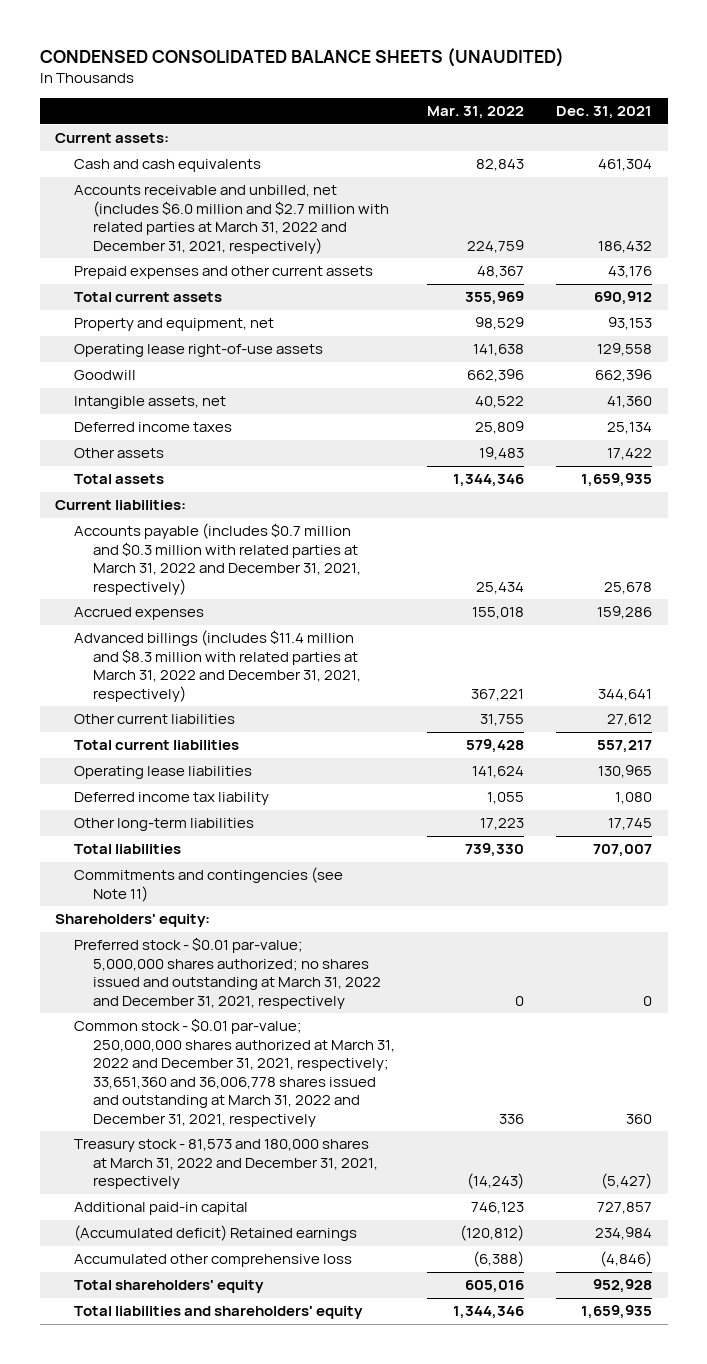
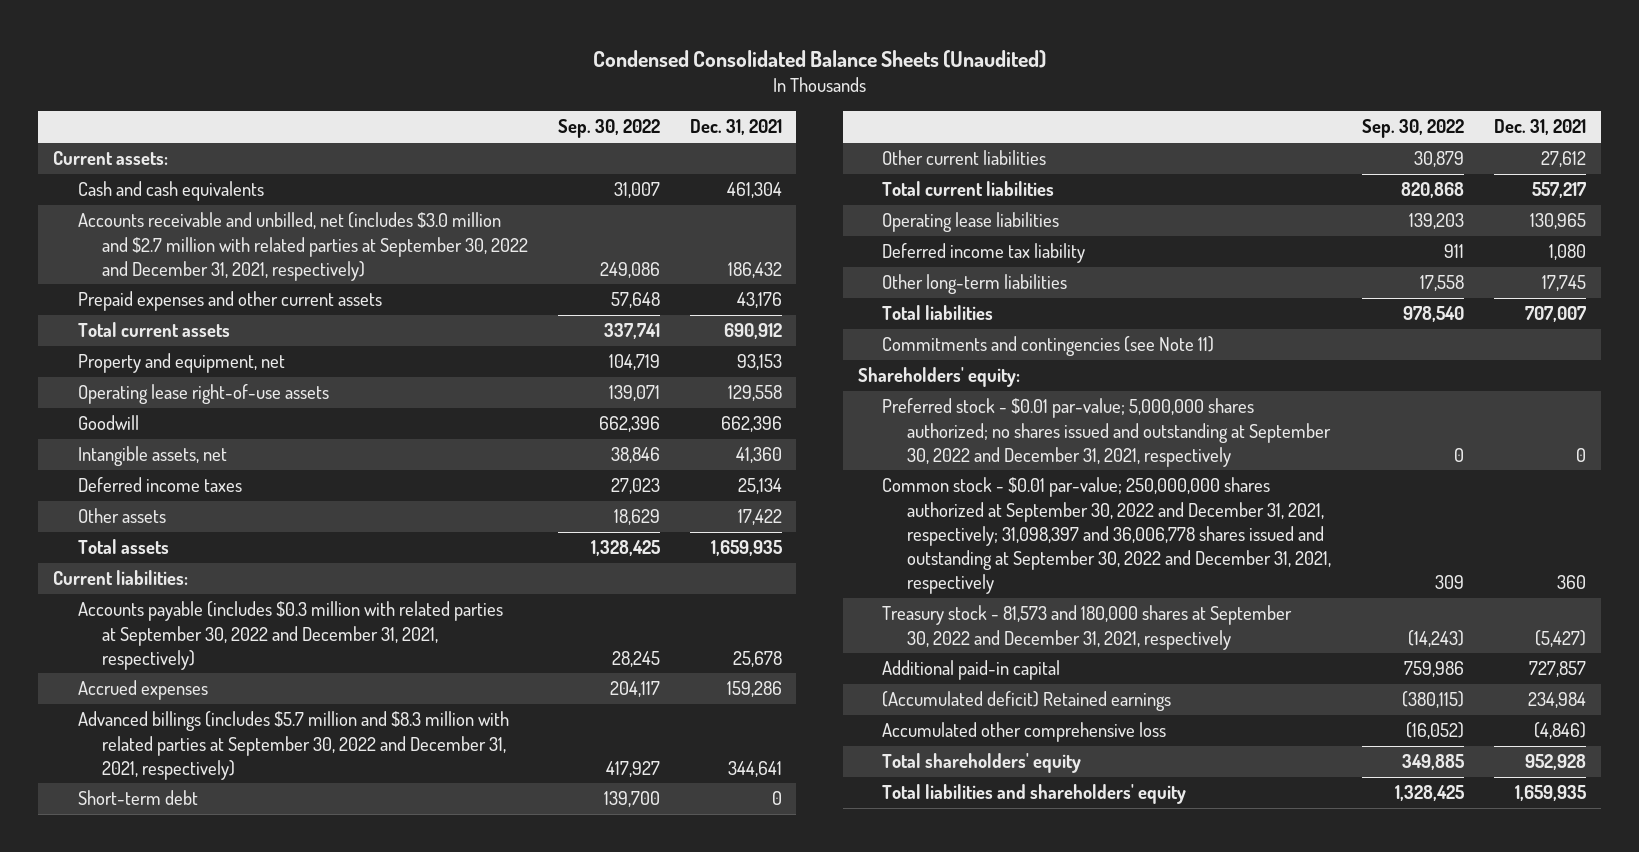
[39,47,564,67] CONDENSED CONSOLIDATED BALANCE SHEETS (UNAUDITED) -> [592,50,1046,69] Condensed Consolidated Balance Sheets (Unaudited)
[426,106,524,120] Mar. 31, 2022 -> none
none -> [557,119,660,139] Sep. 30, 2022
[74,185,390,254] Accounts receivable and unbilled, net (includes $6.0 million and $2.7 million with related parties at March 31, 2022 and December 31, 2021, respectively) -> [77,212,529,281] Accounts receivable and unbilled, net (includes $3.0 million and $2.7 million with related parties at September 30, 2022 and December 31, 2021, respectively)
[74,523,362,595] Accounts payable (includes $0.7 million and $0.3 million with related parties at March 31, 2022 and December 31, 2021, respectively) -> [77,601,503,670] Accounts payable (includes $0.3 million with related parties at September 30, 2022 and December 31, 2021, respectively)
[74,630,362,702] Advanced billings (includes $11.4 million and $8.3 million with related parties at March 31, 2022 and December 31, 2021, respectively) -> [77,711,509,780] Advanced billings (includes $5.7 million and $8.3 million with related parties at September 30, 2022 and December 31, 2021, respectively)
none -> [77,790,198,806] Short-term debt
[74,937,382,1009] Preferred stock - $0.01 par-value; 5,000,000 shares authorized; no shares issued and outstanding at March 31, 2022 and December 31, 2021, respectively -> [882,398,1331,467] Preferred stock - $0.01 par-value; 5,000,000 shares authorized; no shares issued and outstanding at September 30, 2022 and December 31, 2021, respectively
[74,1018,396,1127] Common stock - $0.01 par-value; 250,000,000 shares authorized at March 31, 2022 and December 31, 2021, respectively; 33,651,360 and 36,006,778 shares issued and outstanding at March 31, 2022 and December 31, 2021, respectively -> [882,477,1331,594] Common stock - $0.01 par-value; 250,000,000 shares authorized at September 30, 2022 and December 31, 2021, respectively; 31,098,397 and 36,006,778 shares issued and outstanding at September 30, 2022 and December 31, 2021, respectively
[74,1139,379,1190] Treasury stock - 81,573 and 180,000 shares at March 31, 2022 and December 31, 2021, respectively -> [882,605,1293,650] Treasury stock - 81,573 and 180,000 shares at September 30, 2022 and December 31, 2021, respectively

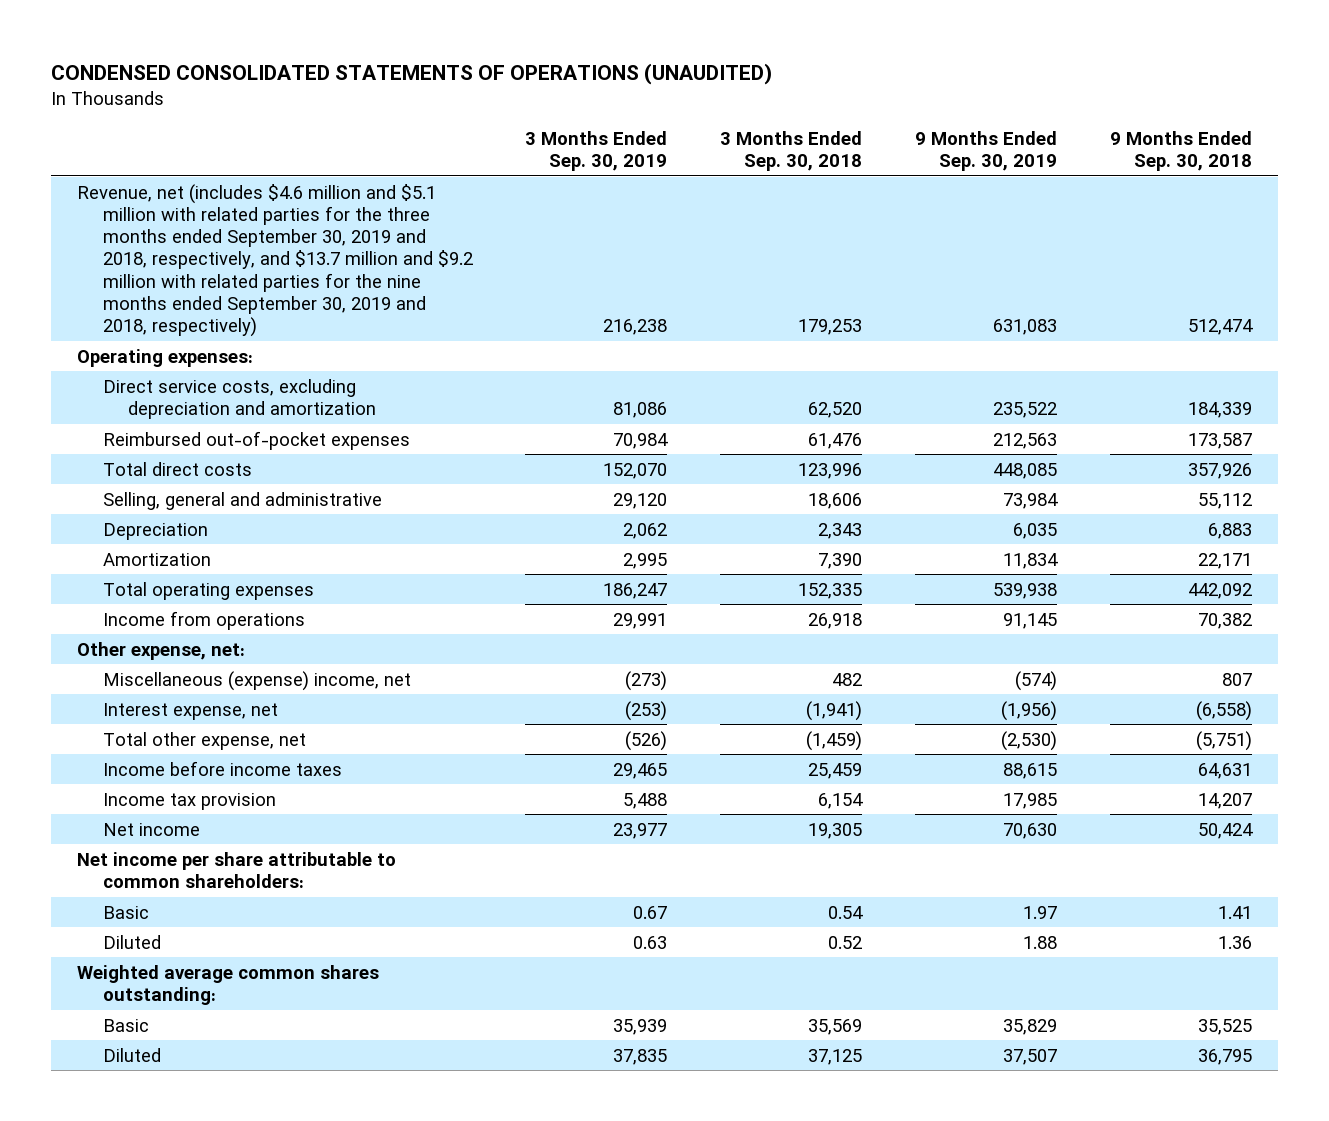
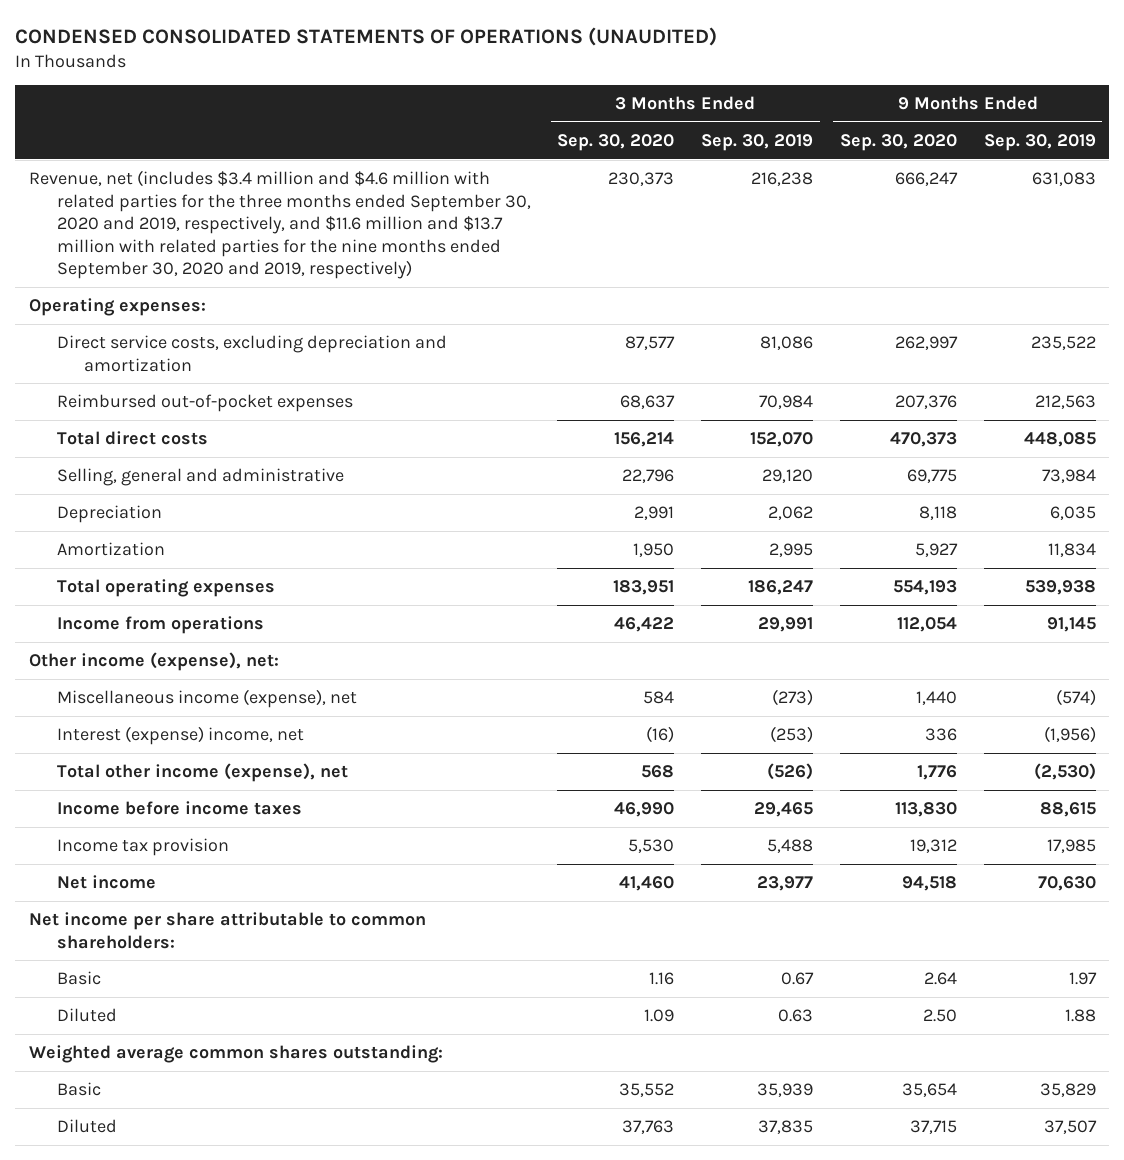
[720,130,863,172] 3 Months Ended Sep. 30, 2018 -> none
[1109,130,1252,172] 9 Months Ended Sep. 30, 2018 -> none
none -> [557,133,675,151] Sep. 30, 2020
none -> [839,133,957,151] Sep. 30, 2020
[77,183,473,337] Revenue, net (includes $4.6 million and $5.1 million with related parties for the three months ended September 30, 2019 and 2018, respectively, and $13.7 million and $9.2 million with related parties for the nine months ended September 30, 2019 and 2018, respectively) -> [28,169,531,280] Revenue, net (includes $3.4 million and $4.6 million with related parties for the three months ended September 30, 2020 and 2019, respectively, and $11.6 million and $13.7 million with related parties for the nine months ended September 30, 2020 and 2019, respectively)
[77,641,246,660] Other expense, net: -> [28,651,279,671] Other income (expense), net:
[102,670,411,691] Miscellaneous (expense) income, net -> [56,688,357,708] Miscellaneous income (expense), net
[102,702,278,720] Interest expense, net -> [56,725,304,745] Interest (expense) income, net
[102,731,306,750] Total other expense, net -> [56,762,348,782] Total other income (expense), net

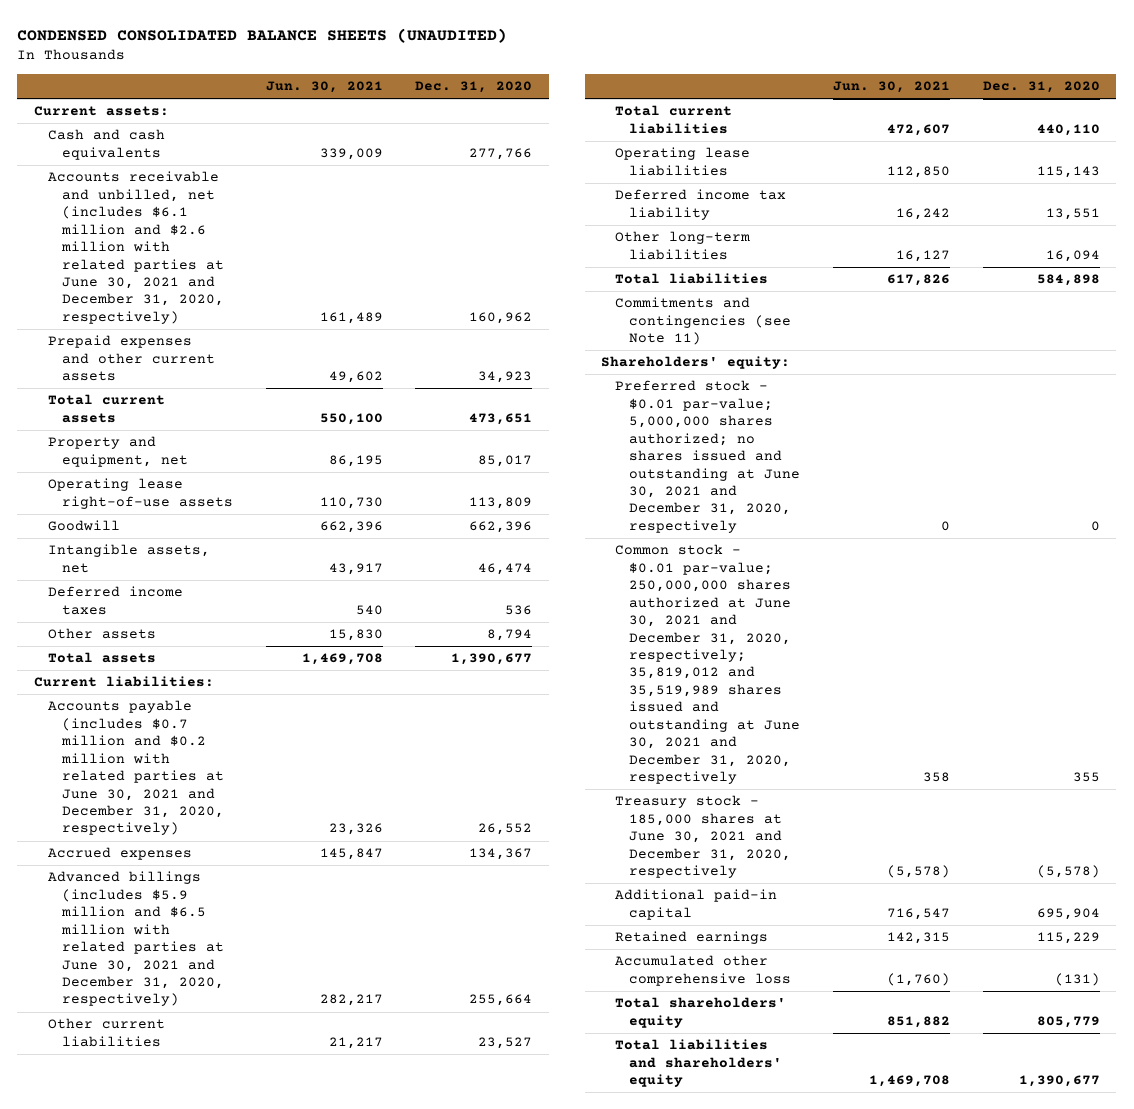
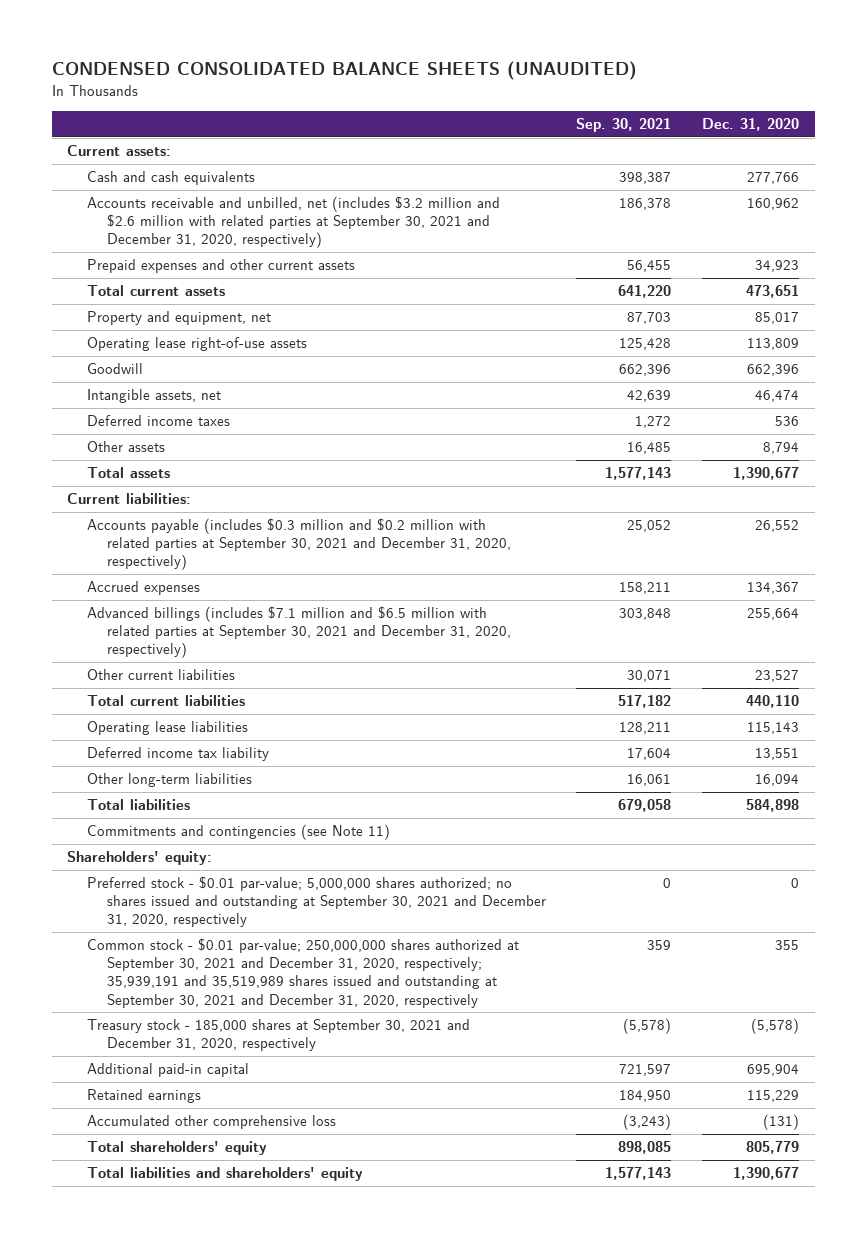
[265,80,383,93] Jun. 30, 2021 -> none
none -> [576,118,672,133] Sep. 30, 2021
[47,171,224,324] Accounts receivable and unbilled, net (includes $6.1 million and $2.6 million with related parties at June 30, 2021 and December 31, 2020, respectively) -> [86,196,500,249] Accounts receivable and unbilled, net (includes $3.2 million and $2.6 million with related parties at September 30, 2021 and December 31, 2020, respectively)
[47,700,224,836] Accounts payable (includes $0.7 million and $0.2 million with related parties at June 30, 2021 and December 31, 2020, respectively) -> [86,518,511,571] Accounts payable (includes $0.3 million and $0.2 million with related parties at September 30, 2021 and December 31, 2020, respectively)
[47,871,224,1007] Advanced billings (includes $5.9 million and $6.5 million with related parties at June 30, 2021 and December 31, 2020, respectively) -> [86,606,511,659] Advanced billings (includes $7.1 million and $6.5 million with related parties at September 30, 2021 and December 31, 2020, respectively)
[615,380,801,533] Preferred stock - $0.01 par-value; 5,000,000 shares authorized; no shares issued and outstanding at June 30, 2021 and December 31, 2020, respectively -> [86,876,546,928] Preferred stock - $0.01 par-value; 5,000,000 shares authorized; no shares issued and outstanding at September 30, 2021 and December 31, 2020, respectively
[615,544,801,785] Common stock - $0.01 par-value; 250,000,000 shares authorized at June 30, 2021 and December 31, 2020, respectively; 35,819,012 and 35,519,989 shares issued and outstanding at June 30, 2021 and December 31, 2020, respectively -> [86,938,519,1008] Common stock - $0.01 par-value; 250,000,000 shares authorized at September 30, 2021 and December 31, 2020, respectively; 35,939,191 and 35,519,989 shares issued and outstanding at September 30, 2021 and December 31, 2020, respectively
[615,795,792,879] Treasury stock - 185,000 shares at June 30, 2021 and December 31, 2020, respectively -> [86,1019,470,1052] Treasury stock - 185,000 shares at September 30, 2021 and December 31, 2020, respectively

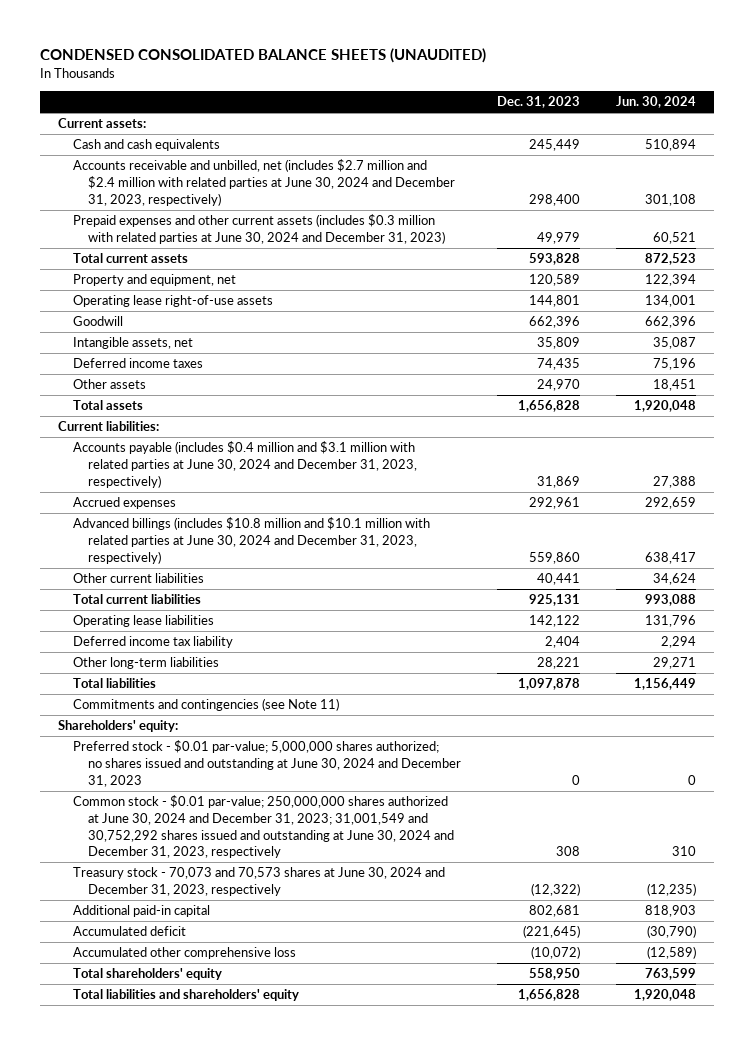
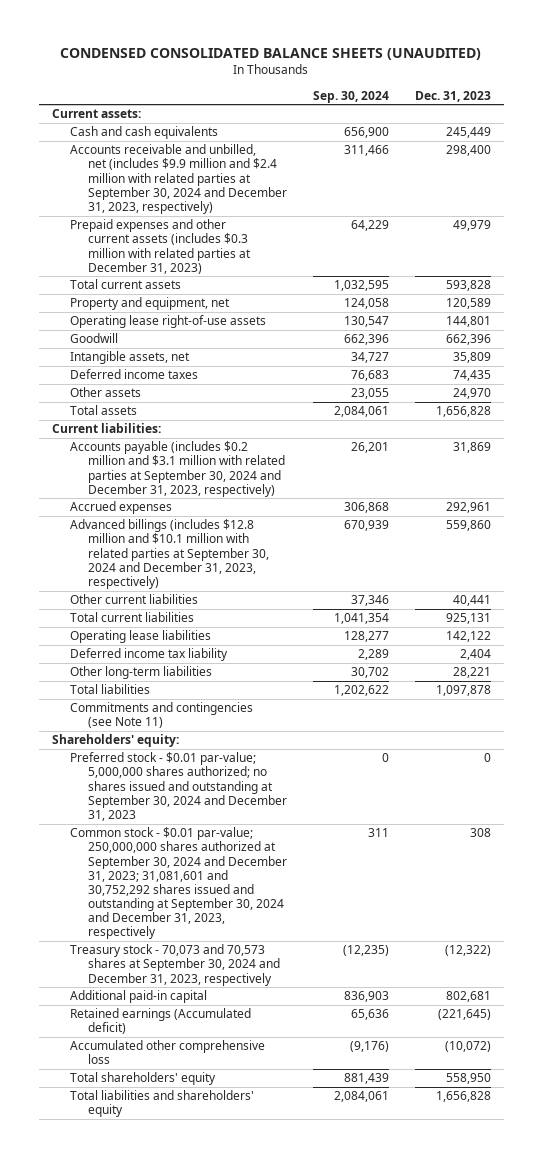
[615,96,696,109] Jun. 30, 2024 -> none
none -> [313,90,390,103] Sep. 30, 2024
[73,159,455,206] Accounts receivable and unbilled, net (includes $2.7 million and $2.4 million with related parties at June 30, 2024 and December 31, 2023, respectively) -> [70,144,288,214] Accounts receivable and unbilled, net (includes $9.9 million and $2.4 million with related parties at September 30, 2024 and December 31, 2023, respectively)
[73,214,445,244] Prepaid expenses and other current assets (includes $0.3 million with related parties at June 30, 2024 and December 31, 2023) -> [70,219,252,274] Prepaid expenses and other current assets (includes $0.3 million with related parties at December 31, 2023)
[73,441,417,488] Accounts payable (includes $0.4 million and $3.1 million with related parties at June 30, 2024 and December 31, 2023, respectively) -> [70,441,286,497] Accounts payable (includes $0.2 million and $3.1 million with related parties at September 30, 2024 and December 31, 2023, respectively)
[73,517,431,564] Advanced billings (includes $10.8 million and $10.1 million with related parties at June 30, 2024 and December 31, 2023, respectively) -> [70,519,270,589] Advanced billings (includes $12.8 million and $10.1 million with related parties at September 30, 2024 and December 31, 2023, respectively)
[73,740,461,787] Preferred stock - $0.01 par-value; 5,000,000 shares authorized; no shares issued and outstanding at June 30, 2024 and December 31, 2023 -> [70,752,288,821] Preferred stock - $0.01 par-value; 5,000,000 shares authorized; no shares issued and outstanding at September 30, 2024 and December 31, 2023
[73,795,454,859] Common stock - $0.01 par-value; 250,000,000 shares authorized at June 30, 2024 and December 31, 2023; 31,001,549 and 30,752,292 shares issued and outstanding at June 30, 2024 and December 31, 2023, respectively -> [70,827,288,940] Common stock - $0.01 par-value; 250,000,000 shares authorized at September 30, 2024 and December 31, 2023; 31,081,601 and 30,752,292 shares issued and outstanding at September 30, 2024 and December 31, 2023, respectively
[73,867,446,896] Treasury stock - 70,073 and 70,573 shares at June 30, 2024 and December 31, 2023, respectively -> [70,944,281,986] Treasury stock - 70,073 and 70,573 shares at September 30, 2024 and December 31, 2023, respectively
[73,926,187,937] Accumulated deficit -> [70,1008,252,1035] Retained earnings (Accumulated deficit)

